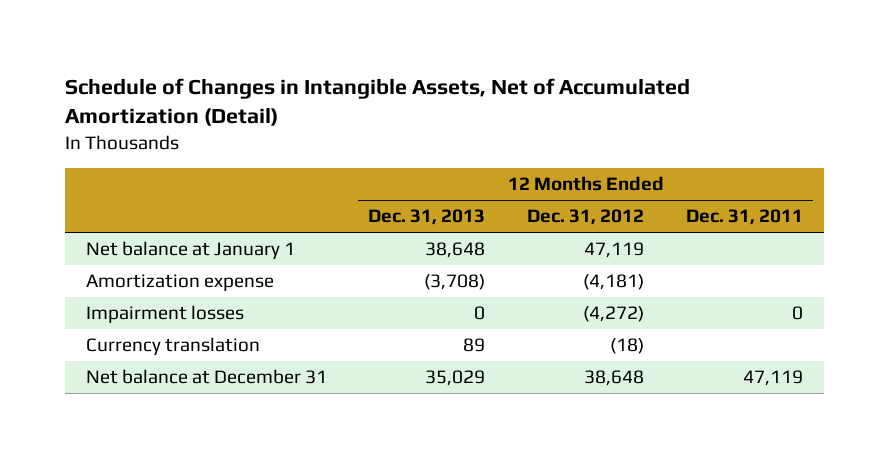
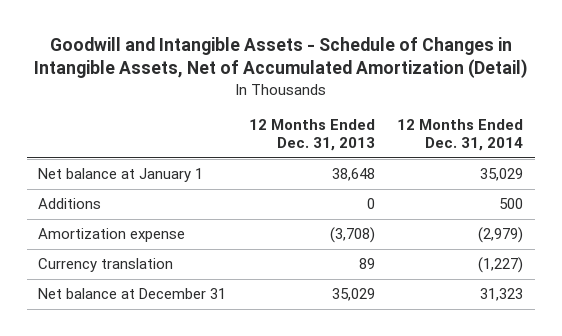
[64,78,690,127] Schedule of Changes in Intangible Assets, Net of Accumulated Amortization (Detail) -> [33,36,528,79] Goodwill and Intangible Assets - Schedule of Changes in Intangible Assets, Net of Accumulated Amortization (Detail)
[527,209,645,226] Dec. 31, 2012 -> none
[685,209,803,226] Dec. 31, 2011 -> none
none -> [397,119,524,152] 12 Months Ended Dec. 31, 2014
none -> [38,198,102,210] Additions
[85,305,244,324] Impairment losses -> none

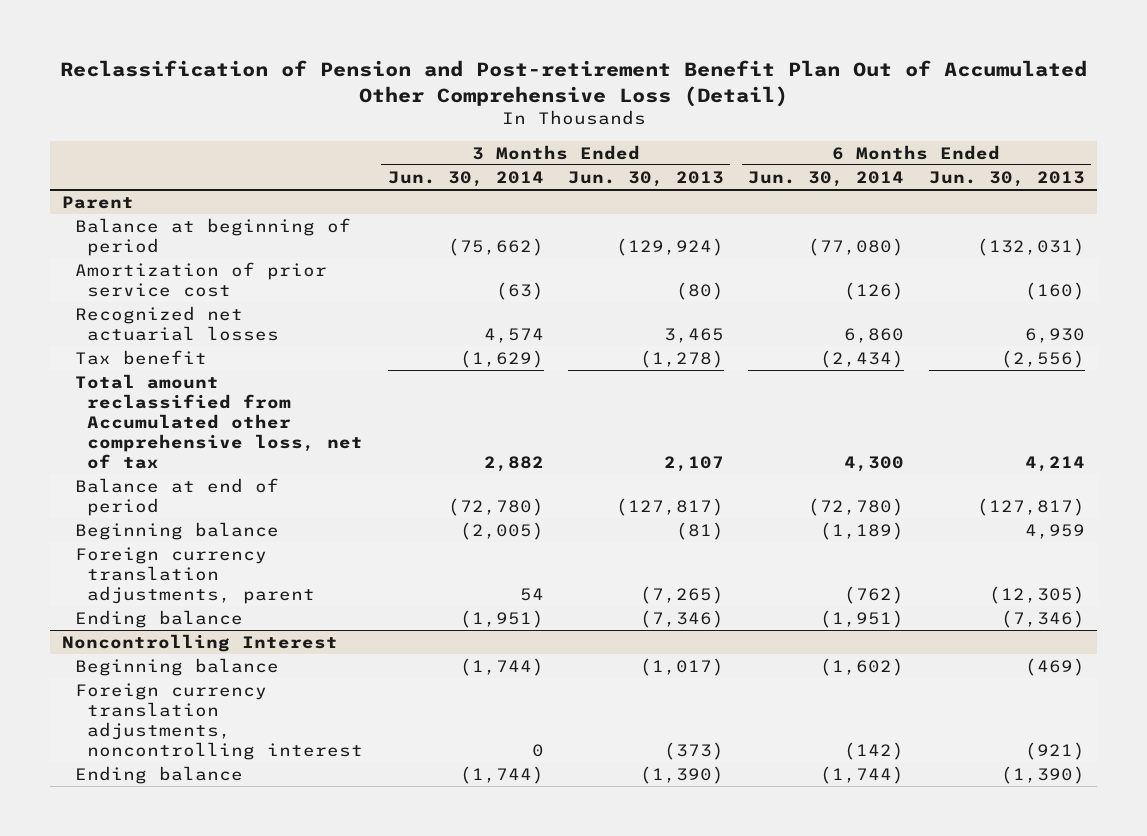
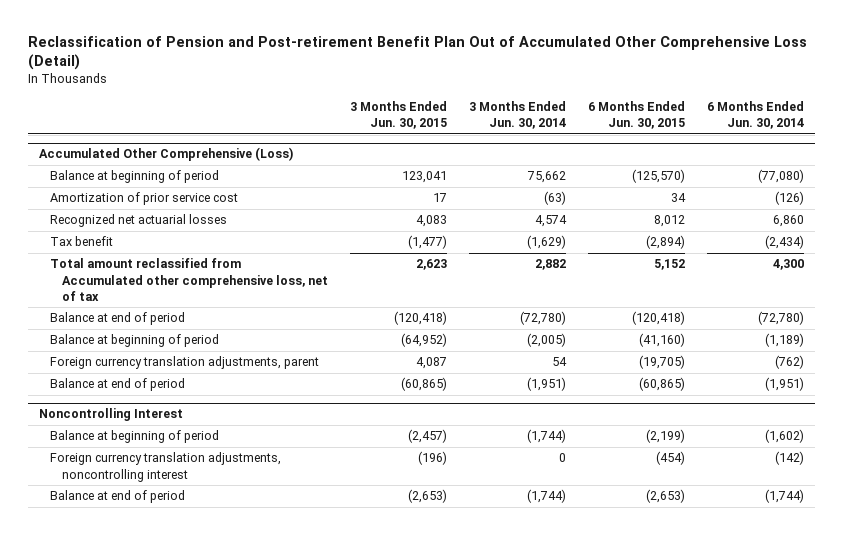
[567,170,724,187] Jun. 30, 2013 -> none
[928,170,1085,187] Jun. 30, 2013 -> none
none -> [349,100,447,129] 3 Months Ended Jun. 30, 2015
none -> [587,100,685,129] 6 Months Ended Jun. 30, 2015
[62,195,135,209] Parent -> none
none -> [38,147,293,162] Accumulated Other Comprehensive (Loss)
[447,237,544,256] (75,662) -> [526,171,566,184] 75,662
[74,521,279,540] Beginning balance -> [50,334,220,348] Balance at beginning of period
[74,609,243,628] Ending balance -> [50,378,186,392] Balance at end of period
[74,657,279,676] Beginning balance -> [50,430,220,444] Balance at beginning of period
[74,765,243,784] Ending balance -> [50,490,186,504] Balance at end of period

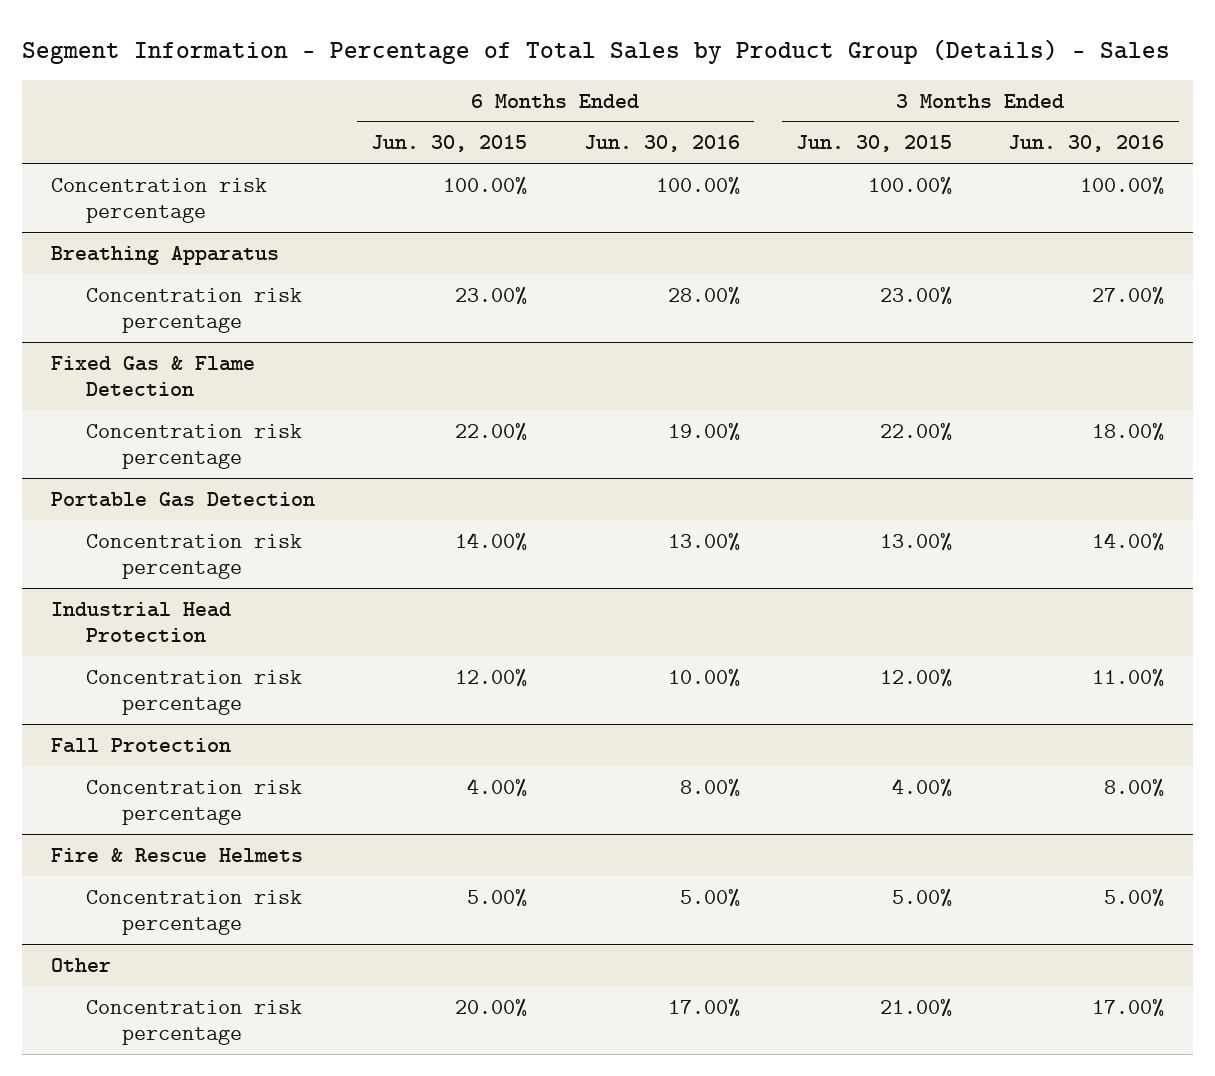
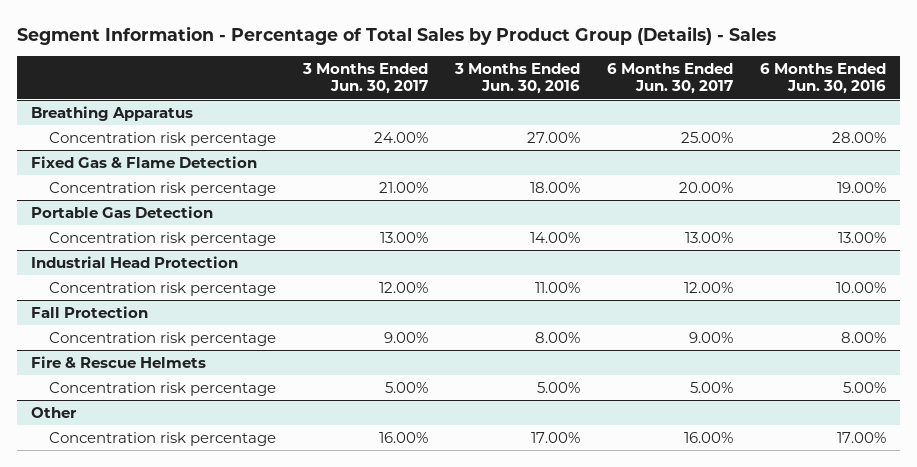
[371,135,528,153] Jun. 30, 2015 -> none
[795,135,952,153] Jun. 30, 2015 -> none
none -> [301,62,428,95] 3 Months Ended Jun. 30, 2017
none -> [607,62,734,95] 6 Months Ended Jun. 30, 2017
[50,177,267,224] Concentration risk percentage -> none

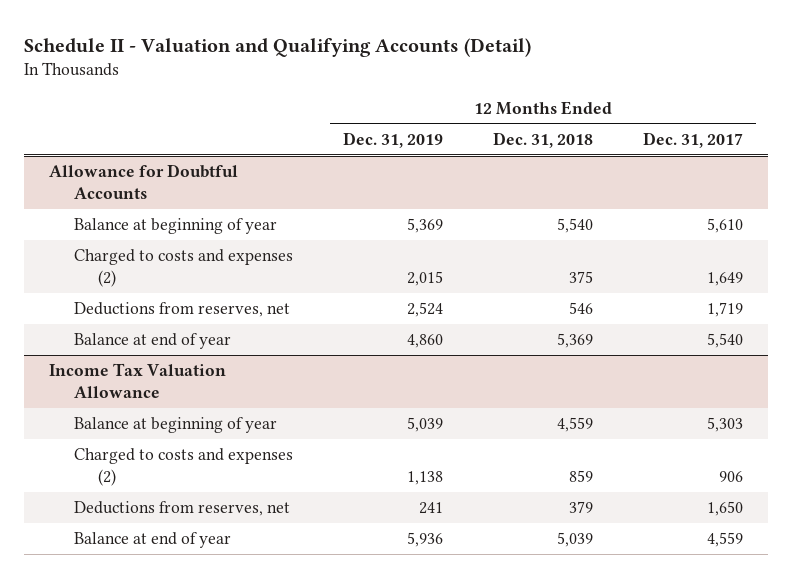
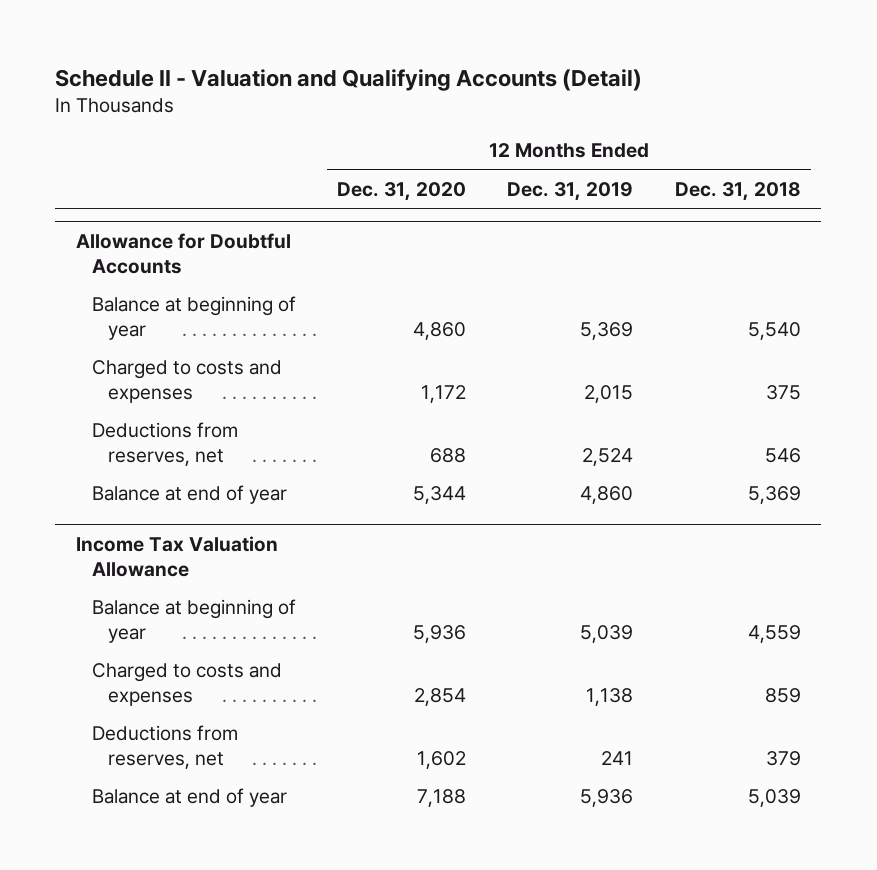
[643,132,744,149] Dec. 31, 2017 -> none
none -> [337,181,467,201] Dec. 31, 2020
[73,249,293,288] Charged to costs and expenses (2) -> [92,360,283,404] Charged to costs and expenses
[73,448,293,487] Charged to costs and expenses (2) -> [92,663,283,707] Charged to costs and expenses

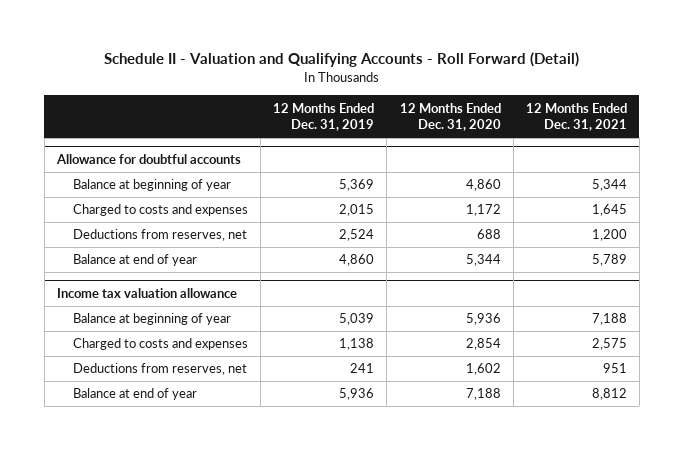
[55,68,643,91] Schedule II - Valuation and Qualifying Accounts (Detail) -> [103,52,579,68] Schedule II - Valuation and Qualifying Accounts - Roll Forward (Detail)
[674,181,801,201] Dec. 31, 2018 -> none
none -> [525,102,627,132] 12 Months Ended Dec. 31, 2021
[75,232,291,274] Allowance for Doubtful Accounts -> [55,153,241,164] Allowance for doubtful accounts
[75,535,278,577] Income Tax Valuation Allowance -> [56,287,237,298] Income tax valuation allowance

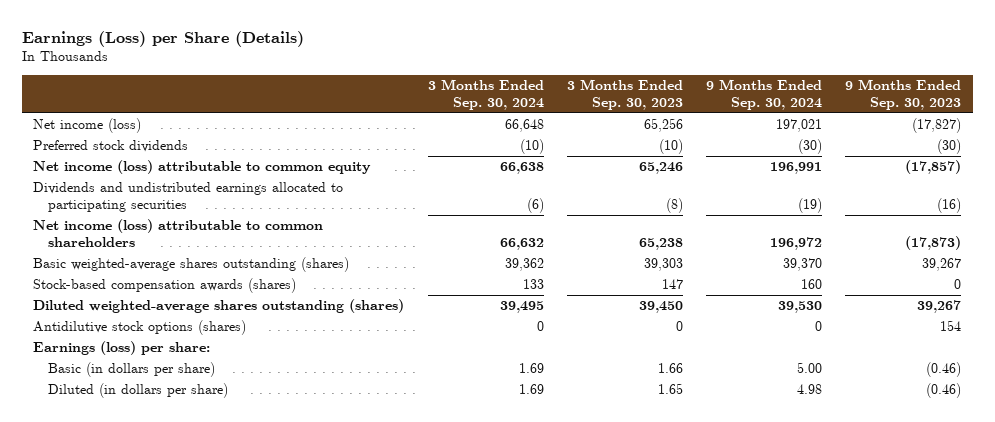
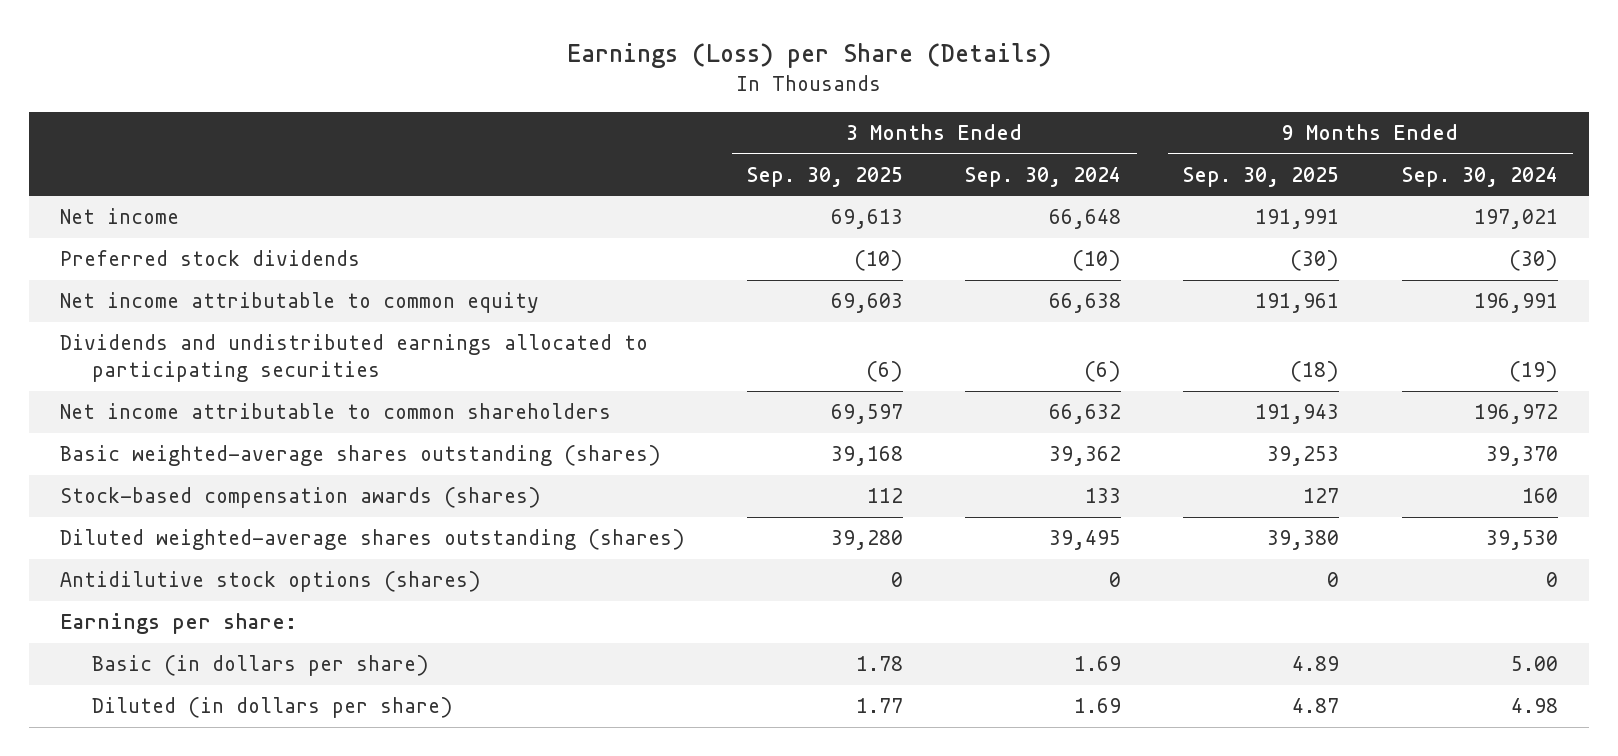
[566,79,683,110] 3 Months Ended Sep. 30, 2023 -> none
[845,79,962,110] 9 Months Ended Sep. 30, 2023 -> none
none -> [747,166,904,187] Sep. 30, 2025
none -> [1183,166,1340,187] Sep. 30, 2025
[33,118,142,134] Net income (loss) -> [60,208,180,225] Net income
[33,160,372,175] Net income (loss) attributable to common equity -> [60,292,540,314] Net income attributable to common equity
[33,219,324,247] Net income (loss) attributable to common shareholders -> [60,403,612,420] Net income attributable to common shareholders
[33,341,211,356] Earnings (loss) per share: -> [60,613,298,635] Earnings per share:

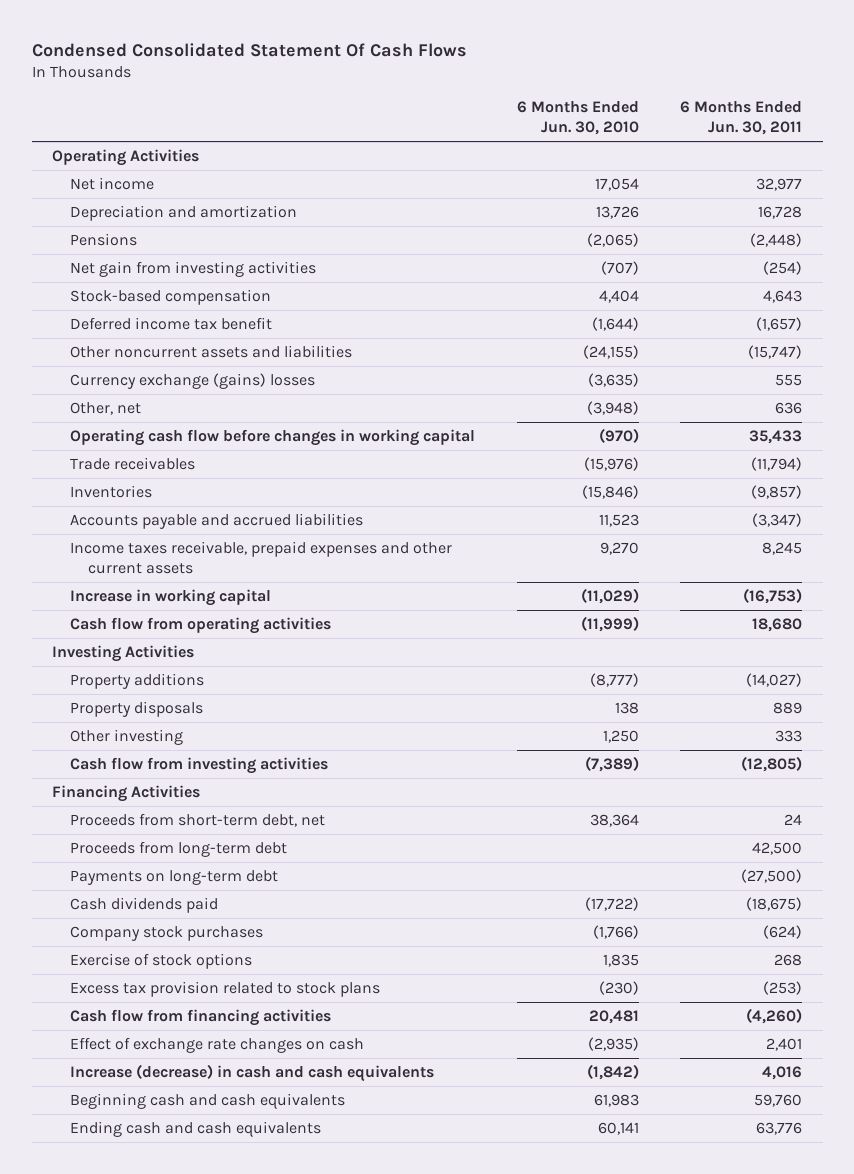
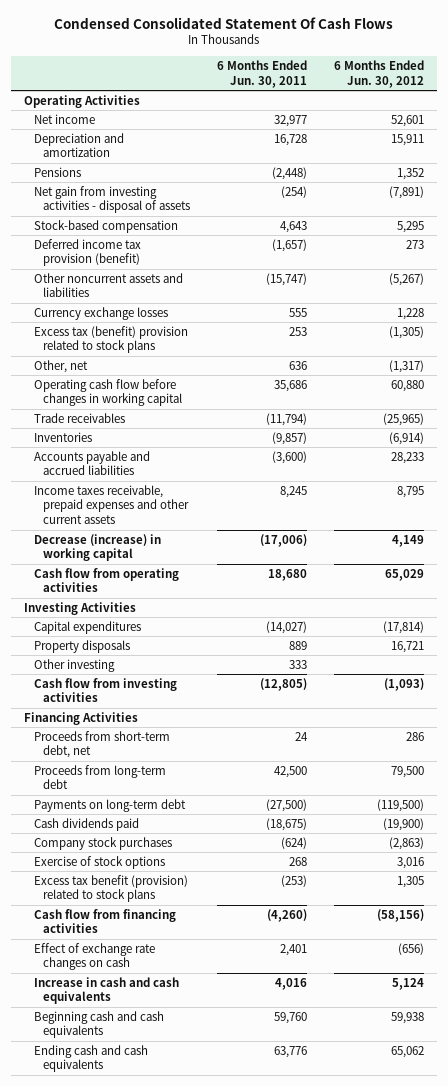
[516,100,639,136] 6 Months Ended Jun. 30, 2010 -> none
none -> [334,59,425,88] 6 Months Ended Jun. 30, 2012
[70,260,317,277] Net gain from investing activities -> [33,185,191,214] Net gain from investing activities - disposal of assets
[70,316,273,330] Deferred income tax benefit -> [33,238,141,267] Deferred income tax provision (benefit)
[70,372,316,389] Currency exchange (gains) losses -> [33,306,168,320] Currency exchange losses
none -> [33,325,188,354] Excess tax (benefit) provision related to stock plans
[748,429,802,444] 35,433 -> [274,379,308,392] 35,686
[751,512,802,527] (3,347) -> [272,450,308,464] (3,600)
[70,588,272,606] Increase in working capital -> [33,533,161,562] Decrease (increase) in working capital
[742,587,802,604] (16,753) -> [260,533,308,547] (17,006)
[70,672,205,689] Property additions -> [33,620,141,634] Capital expenditures
[70,980,381,997] Excess tax provision related to stock plans -> [33,874,188,903] Excess tax benefit (provision) related to stock plans
[70,1063,435,1082] Increase (decrease) in cash and cash equivalents -> [33,976,179,1005] Increase in cash and cash equivalents

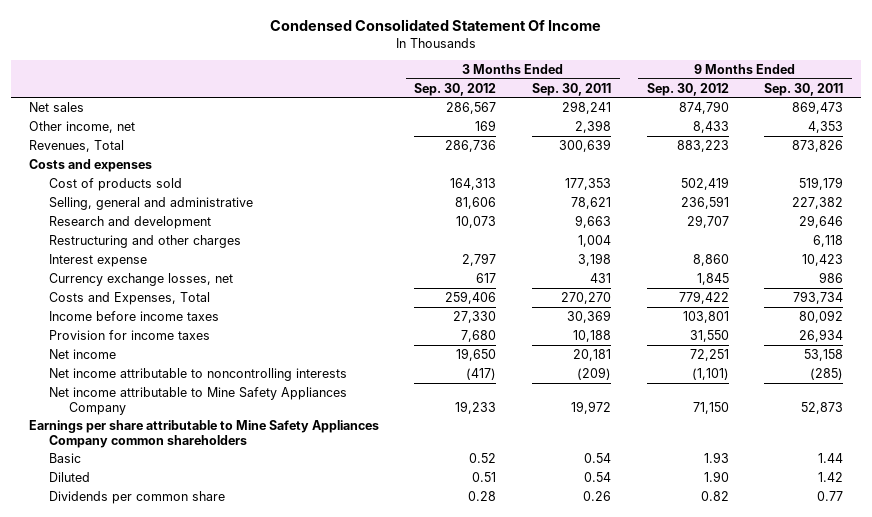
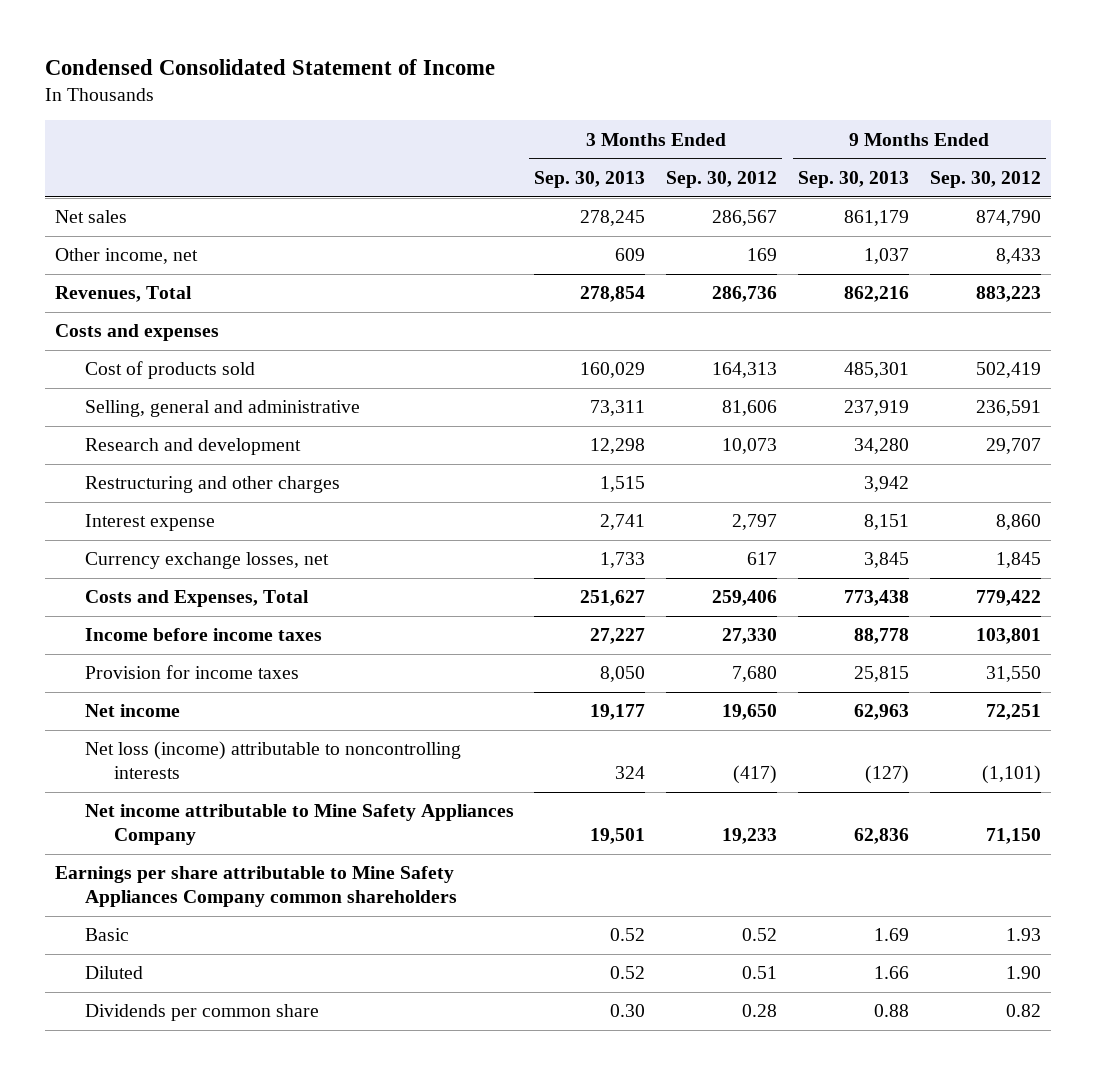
[270,18,602,31] Condensed Consolidated Statement Of Income -> [44,58,495,75] Condensed Consolidated Statement of Income
[532,82,612,96] Sep. 30, 2011 -> none
[764,82,844,96] Sep. 30, 2011 -> none
none -> [534,171,646,189] Sep. 30, 2013
none -> [797,171,909,189] Sep. 30, 2013
[48,367,347,381] Net income attributable to noncontrolling interests -> [84,741,461,780] Net loss (income) attributable to noncontrolling interests

